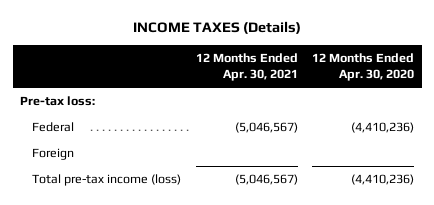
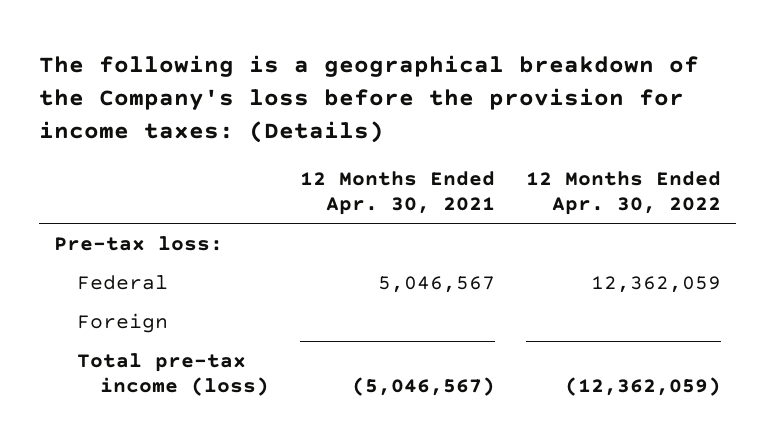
[133,21,302,35] INCOME TAXES (Details) -> [38,54,699,144] The following is a geographical breakdown of the Company's loss before the provision for income taxes: (Details)
[312,53,415,82] 12 Months Ended Apr. 30, 2020 -> none
none -> [525,171,721,216] 12 Months Ended Apr. 30, 2022
[234,122,298,134] (5,046,567) -> [377,275,495,293] 5,046,567

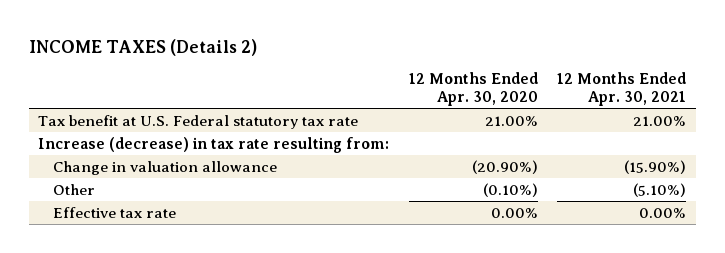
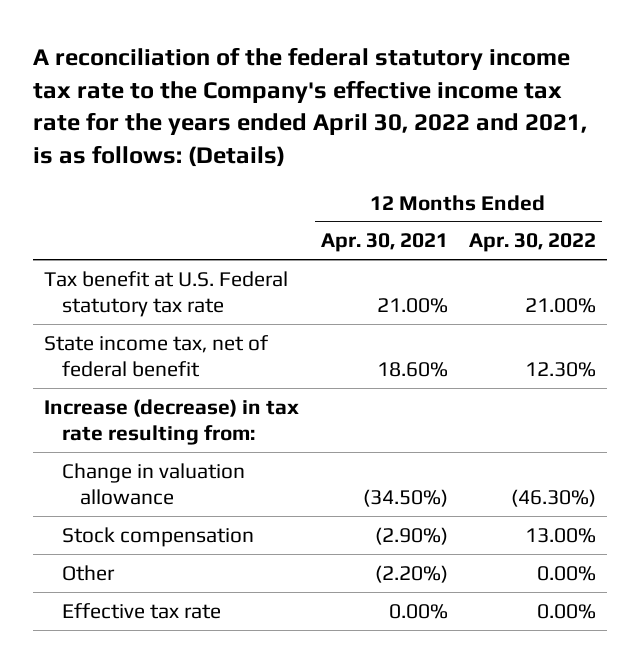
[28,38,257,56] INCOME TAXES (Details 2) -> [32,47,587,167] A reconciliation of the federal statutory income tax rate to the Company's effective income tax rate for the years ended April 30, 2022 and 2021, is as follows: (Details)
[408,72,538,107] 12 Months Ended Apr. 30, 2020 -> none
none -> [469,233,597,253] Apr. 30, 2022
none -> [43,334,269,378] State income tax, net of federal benefit
[624,159,687,174] (15.90%) -> [362,489,448,508] (34.50%)
none -> [61,526,254,547] Stock compensation
[633,182,687,197] (5.10%) -> [374,564,448,583] (2.20%)

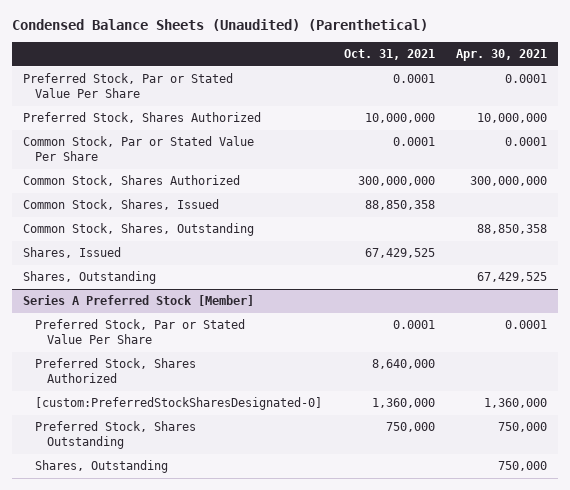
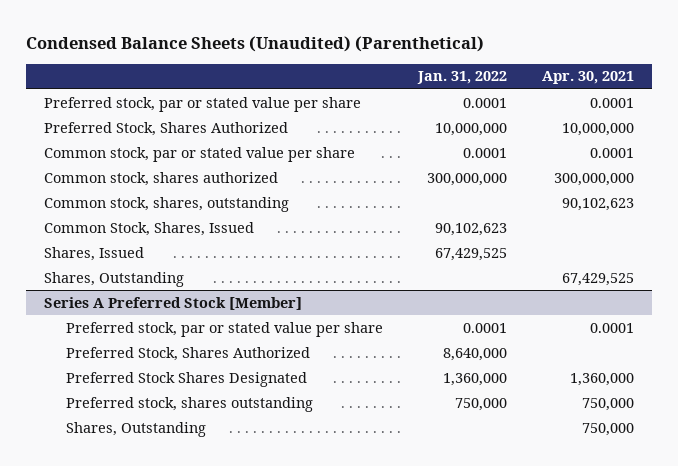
[343,48,435,60] Oct. 31, 2021 -> none
none -> [417,71,508,85] Jan. 31, 2022
[22,73,233,99] Preferred Stock, Par or Stated Value Per Share -> [44,96,362,112] Preferred stock, par or stated value per share
[22,136,254,162] Common Stock, Par or Stated Value Per Share -> [44,146,356,162] Common stock, par or stated value per share
[22,175,240,187] Common Stock, Shares Authorized -> [44,171,279,186] Common stock, shares authorized
none -> [44,196,290,212] Common stock, shares, outstanding
[22,223,254,237] Common Stock, Shares, Outstanding -> none
[34,319,245,345] Preferred Stock, Par or Stated Value Per Share -> [65,321,383,337] Preferred stock, par or stated value per share
[34,397,322,411] [custom:PreferredStockSharesDesignated-0] -> [65,371,307,387] Preferred Stock Shares Designated
[34,421,196,450] Preferred Stock, Shares Outstanding -> [65,396,313,412] Preferred stock, shares outstanding

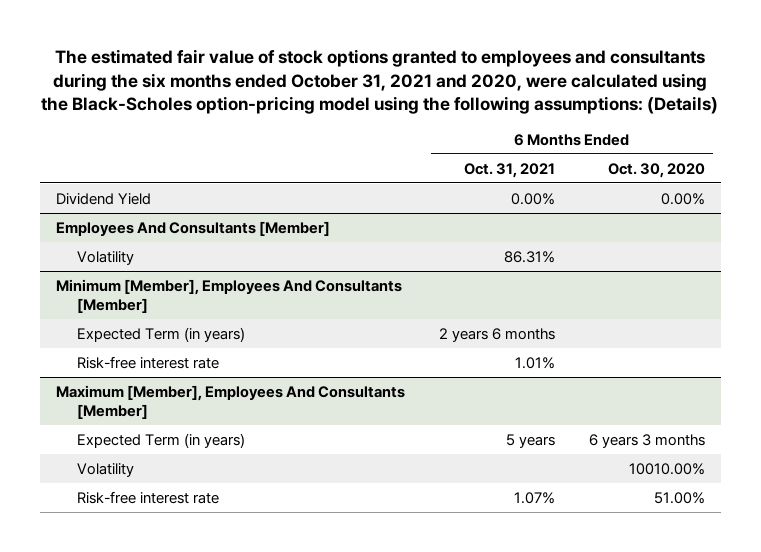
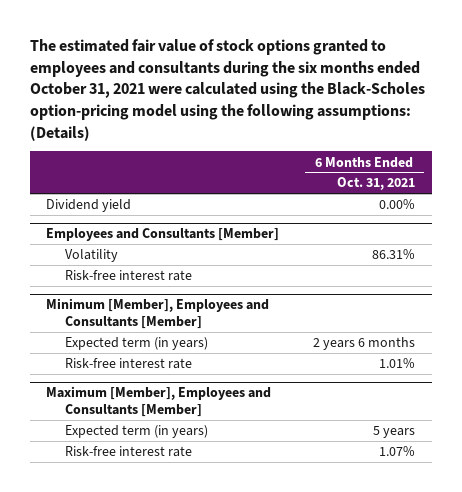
[41,49,719,115] The estimated fair value of stock options granted to employees and consultants during the six months ended October 31, 2021 and 2020, were calculated using the Black-Scholes option-pricing model using the following assumptions: (Details) -> [29,39,425,141] The estimated fair value of stock options granted to employees and consultants during the six months ended October 31, 2021 were calculated using the Black-Scholes option-pricing model using the following assumptions: (Details)
[607,162,705,178] Oct. 30, 2020 -> none
[56,192,152,205] Dividend Yield -> [46,199,132,213] Dividend yield
[56,220,331,236] Employees And Consultants [Member] -> [46,228,280,242] Employees and Consultants [Member]
none -> [65,270,193,282] Risk-free interest rate
[56,278,403,313] Minimum [Member], Employees And Consultants [Member] -> [46,298,270,330] Minimum [Member], Employees and Consultants [Member]
[77,326,246,342] Expected Term (in years) -> [65,337,209,351] Expected term (in years)
[77,462,135,477] Volatility -> none
[56,384,406,419] Maximum [Member], Employees And Consultants [Member] -> [46,386,272,418] Maximum [Member], Employees and Consultants [Member]
[77,432,246,448] Expected Term (in years) -> [65,425,209,439] Expected term (in years)

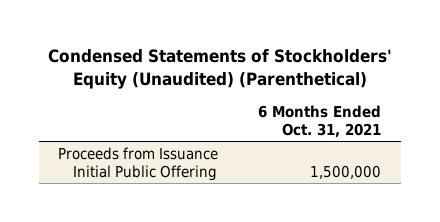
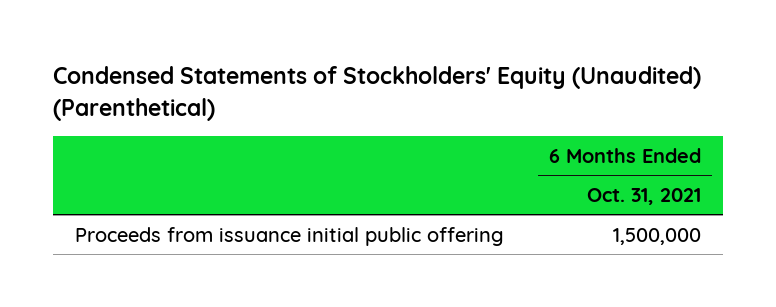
[58,147,219,182] Proceeds from Issuance Initial Public Offering -> [75,226,505,246] Proceeds from issuance initial public offering

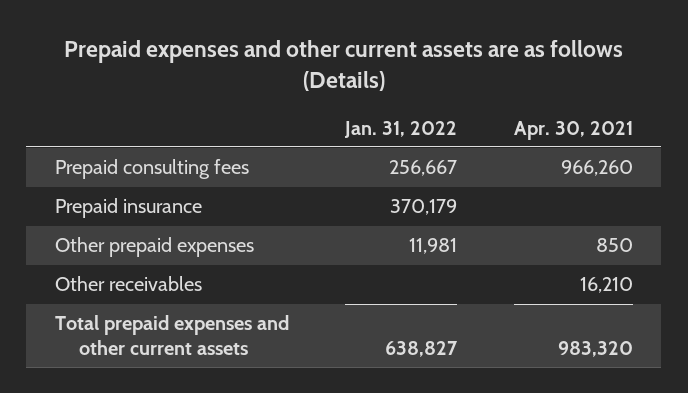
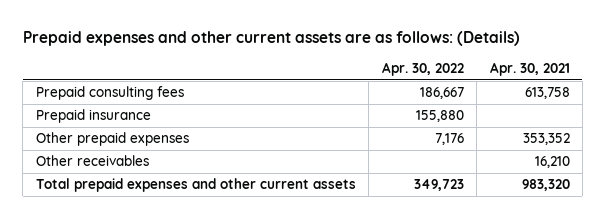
[63,40,623,92] Prepaid expenses and other current assets are as follows (Details) -> [22,31,520,47] Prepaid expenses and other current assets are as follows: (Details)
[344,120,458,138] Jan. 31, 2022 -> none
none -> [381,61,464,76] Apr. 30, 2022
[561,160,634,177] 966,260 -> [524,87,570,100] 613,758
[596,238,634,253] 850 -> [522,133,570,146] 353,352

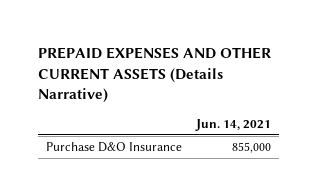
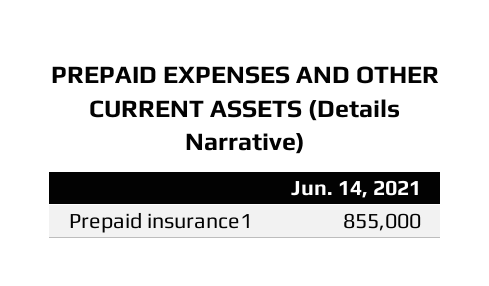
[45,142,182,153] Purchase D&O Insurance -> [68,211,252,233] Prepaid insurance1

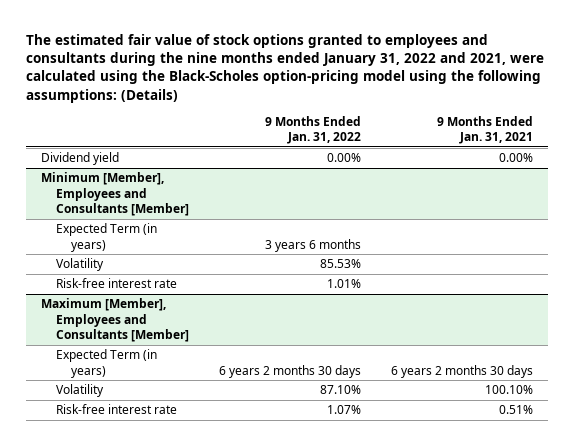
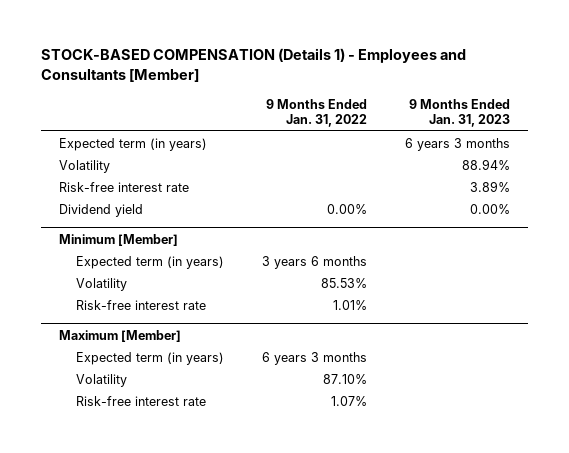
[26,33,545,103] The estimated fair value of stock options granted to employees and consultants during the nine months ended January 31, 2022 and 2021, were calculated using the Black-Scholes option-pricing model using the following assumptions: (Details) -> [40,48,466,83] STOCK-BASED COMPENSATION (Details 1) - Employees and Consultants [Member]
[437,115,534,145] 9 Months Ended Jan. 31, 2021 -> none
none -> [408,98,510,128] 9 Months Ended Jan. 31, 2023
none -> [59,137,208,151] Expected term (in years)
none -> [59,159,111,173] Volatility
none -> [59,181,190,192] Risk-free interest rate
[41,172,189,216] Minimum [Member], Employees and Consultants [Member] -> none
none -> [59,233,179,246] Minimum [Member]
[55,223,157,252] Expected Term (in years) -> [75,255,224,269] Expected term (in years)
[41,298,189,342] Maximum [Member], Employees and Consultants [Member] -> none
none -> [59,329,182,342] Maximum [Member]
[55,349,157,378] Expected Term (in years) -> [75,351,224,365] Expected term (in years)
[219,364,362,378] 6 years 2 months 30 days -> [261,351,367,365] 6 years 3 months

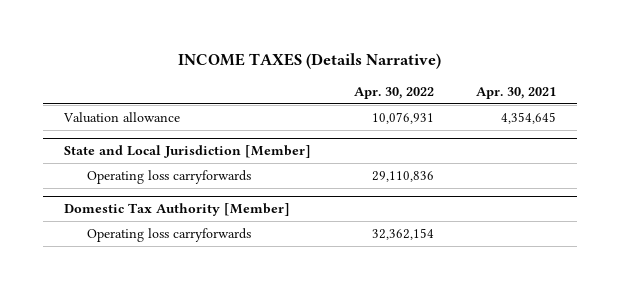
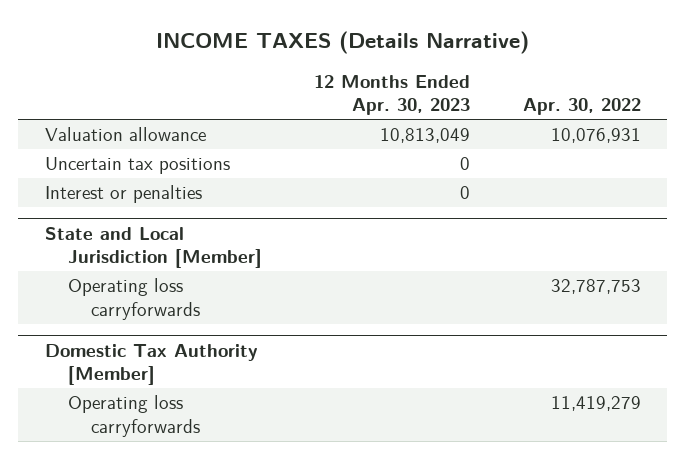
[476,87,557,100] Apr. 30, 2021 -> none
none -> [314,74,471,116] 12 Months Ended Apr. 30, 2023
none -> [44,157,230,175] Uncertain tax positions
none -> [44,185,202,204] Interest or penalties
[371,170,434,182] 29,110,836 -> [550,279,641,295] 32,787,753
[371,227,434,240] 32,362,154 -> [550,396,641,412] 11,419,279

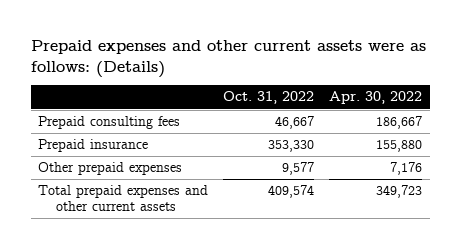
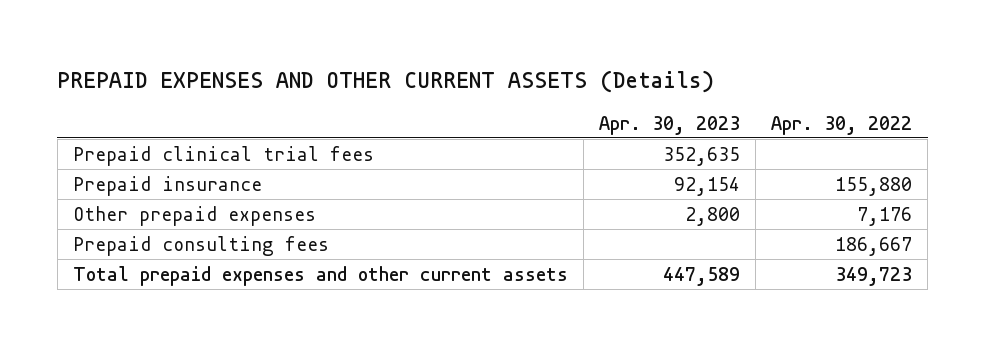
[30,40,426,78] Prepaid expenses and other current assets were as follows: (Details) -> [57,69,715,93] PREPAID EXPENSES AND OTHER CURRENT ASSETS (Details)
[223,91,315,105] Oct. 31, 2022 -> none
none -> [599,115,741,135] Apr. 30, 2023
none -> [72,145,374,166] Prepaid clinical trial fees
[38,116,181,130] Prepaid consulting fees -> [72,235,329,256] Prepaid consulting fees

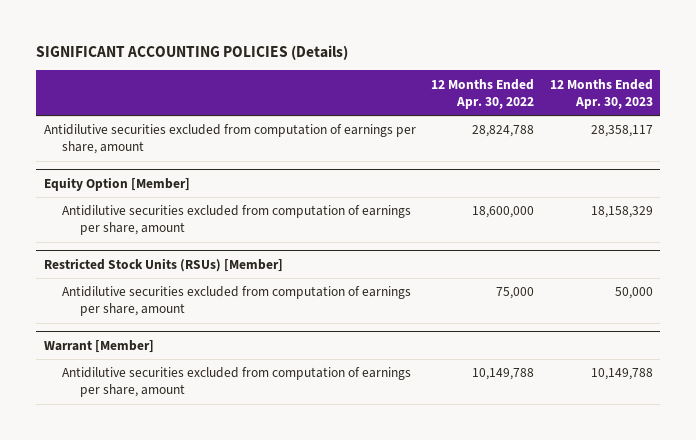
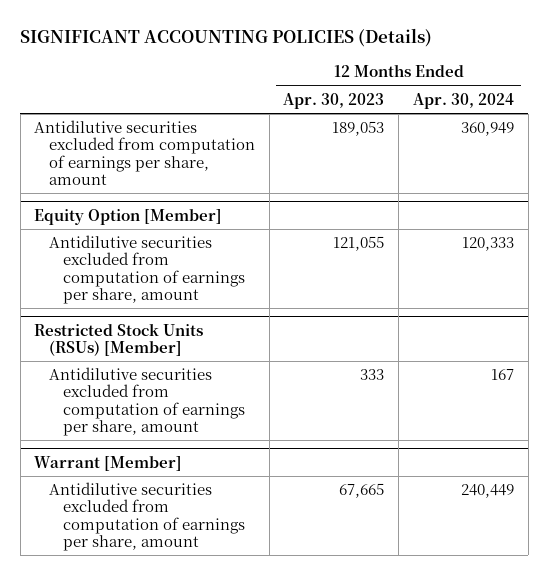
[431,78,535,109] 12 Months Ended Apr. 30, 2022 -> none
none -> [412,92,514,109] Apr. 30, 2024
[590,125,653,138] 28,358,117 -> [332,121,385,137] 189,053
[590,206,653,219] 18,158,329 -> [333,236,385,252] 121,055
[614,287,653,300] 50,000 -> [360,369,385,381] 333
[590,368,653,381] 10,149,788 -> [339,483,385,499] 67,665

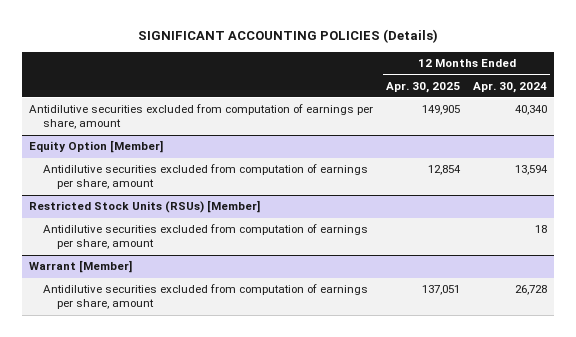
[283,92,385,109] Apr. 30, 2023 -> none
none -> [386,81,461,93] Apr. 30, 2025
[460,122,514,137] 360,949 -> [515,105,548,116] 40,340
[461,237,514,252] 120,333 -> [515,165,549,176] 13,594
[490,369,514,381] 167 -> [535,225,548,234] 18
[460,484,514,499] 240,449 -> [515,285,548,296] 26,728

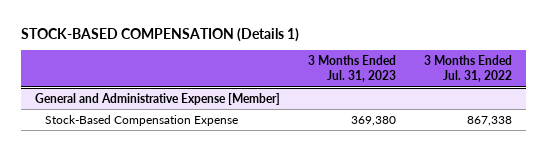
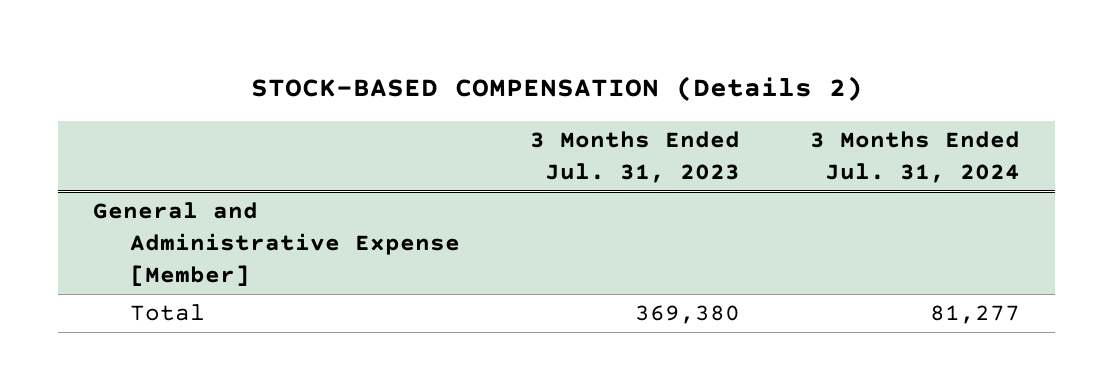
[20,27,299,42] STOCK-BASED COMPENSATION (Details 1) -> [250,76,863,102] STOCK-BASED COMPENSATION (Details 2)
[423,55,512,83] 3 Months Ended Jul. 31, 2022 -> none
none -> [810,131,1021,183] 3 Months Ended Jul. 31, 2024
[44,114,238,126] Stock-Based Compensation Expense -> [130,304,206,322] Total

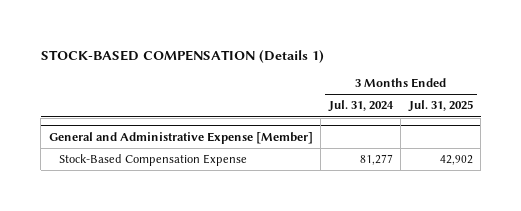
[250,76,863,102] STOCK-BASED COMPENSATION (Details 2) -> [40,49,324,63] STOCK-BASED COMPENSATION (Details 1)
[530,131,741,183] 3 Months Ended Jul. 31, 2023 -> none
none -> [407,100,473,113] Jul. 31, 2025
[130,304,206,322] Total -> [59,154,248,167] Stock-Based Compensation Expense

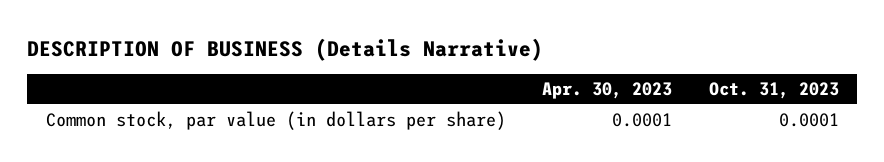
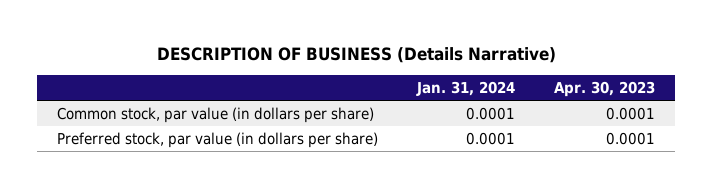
[708,82,839,100] Oct. 31, 2023 -> none
none -> [416,80,516,96] Jan. 31, 2024
none -> [57,131,379,148] Preferred stock, par value (in dollars per share)

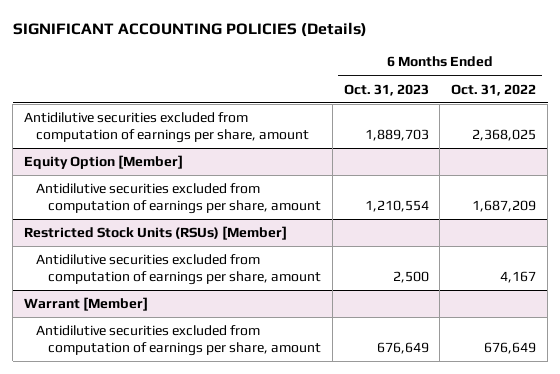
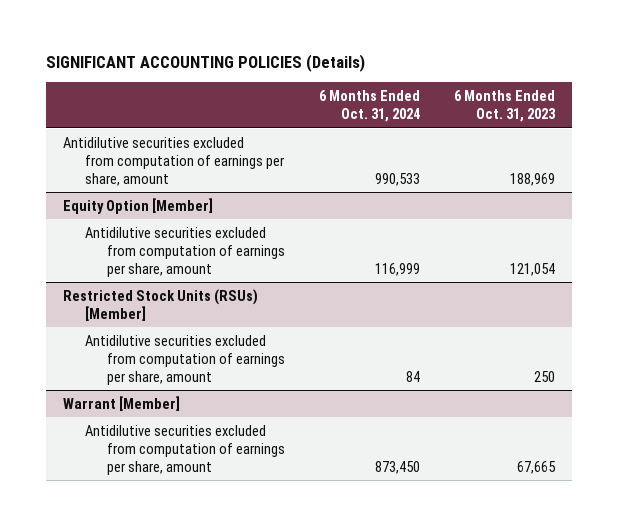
[451,83,537,96] Oct. 31, 2022 -> none
none -> [319,90,421,123] 6 Months Ended Oct. 31, 2024
[364,128,429,141] 1,889,703 -> [509,172,555,186] 188,969
[364,199,429,212] 1,210,554 -> [509,262,555,276] 121,054
[392,270,429,283] 2,500 -> [533,370,555,382] 250
[376,341,429,354] 676,649 -> [516,460,556,474] 67,665

